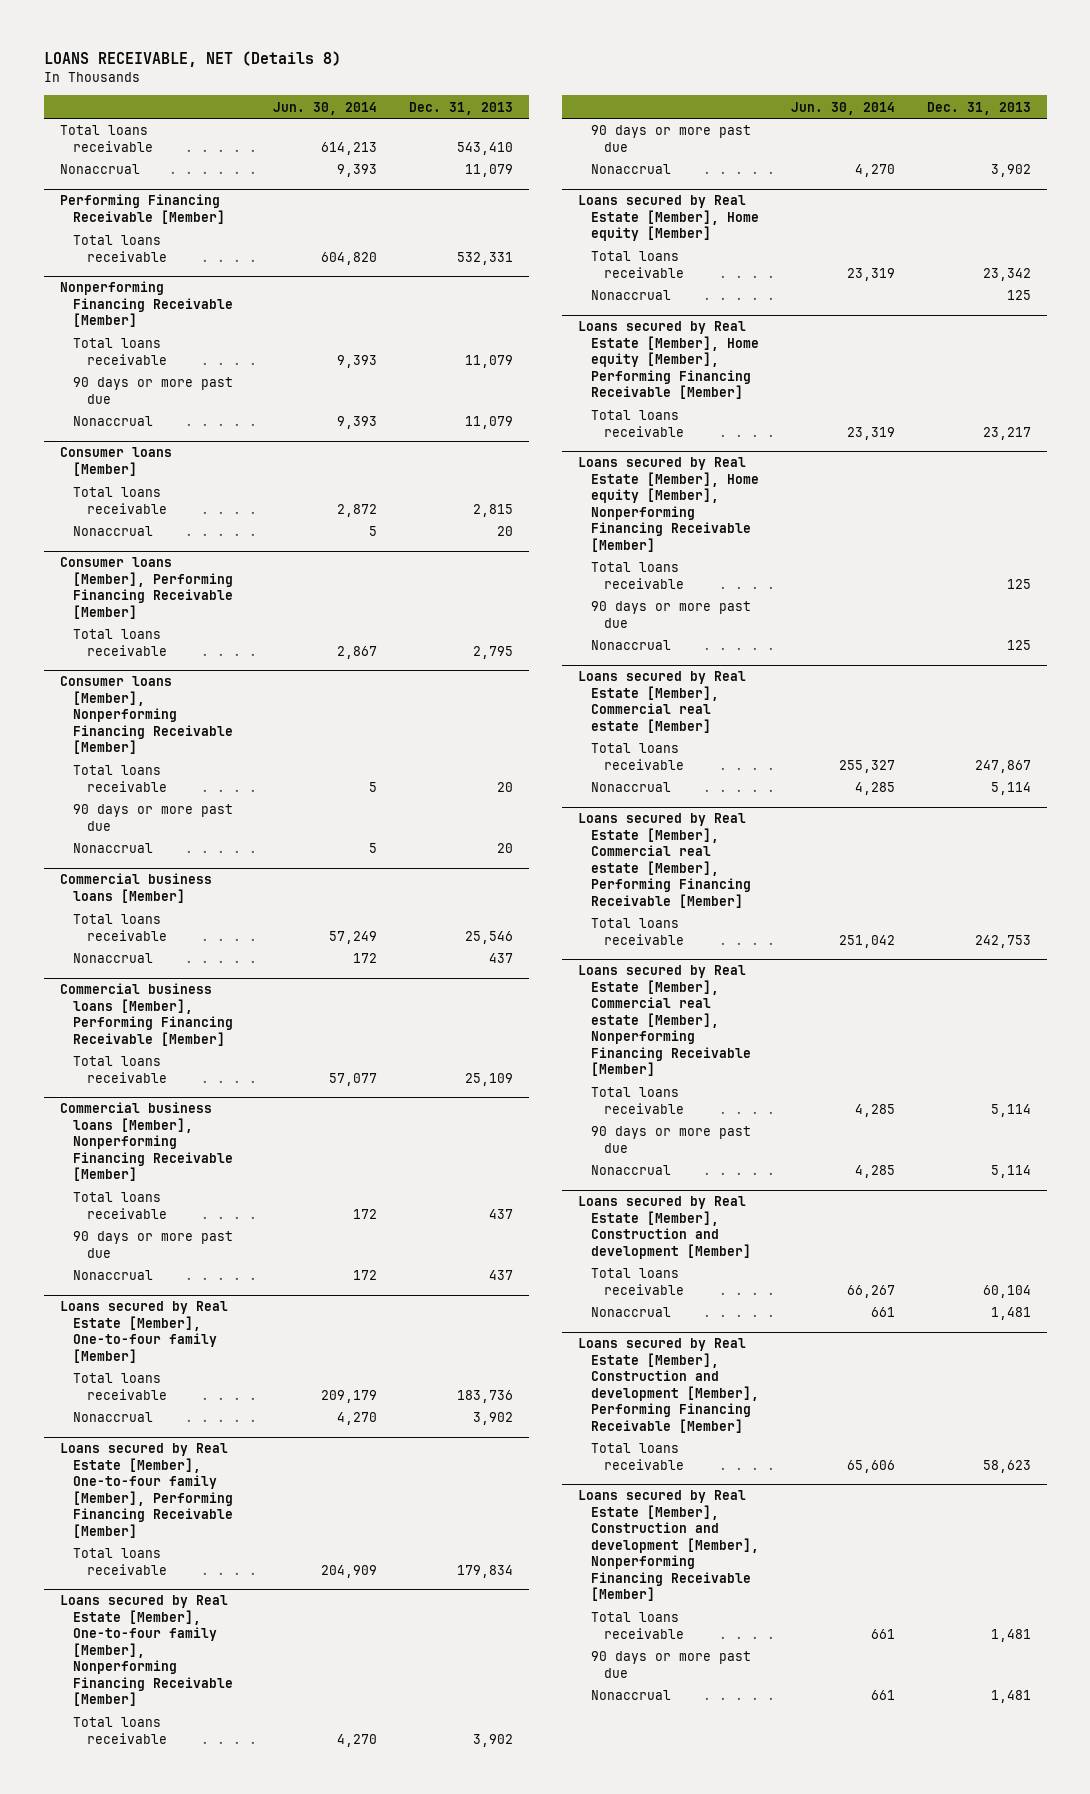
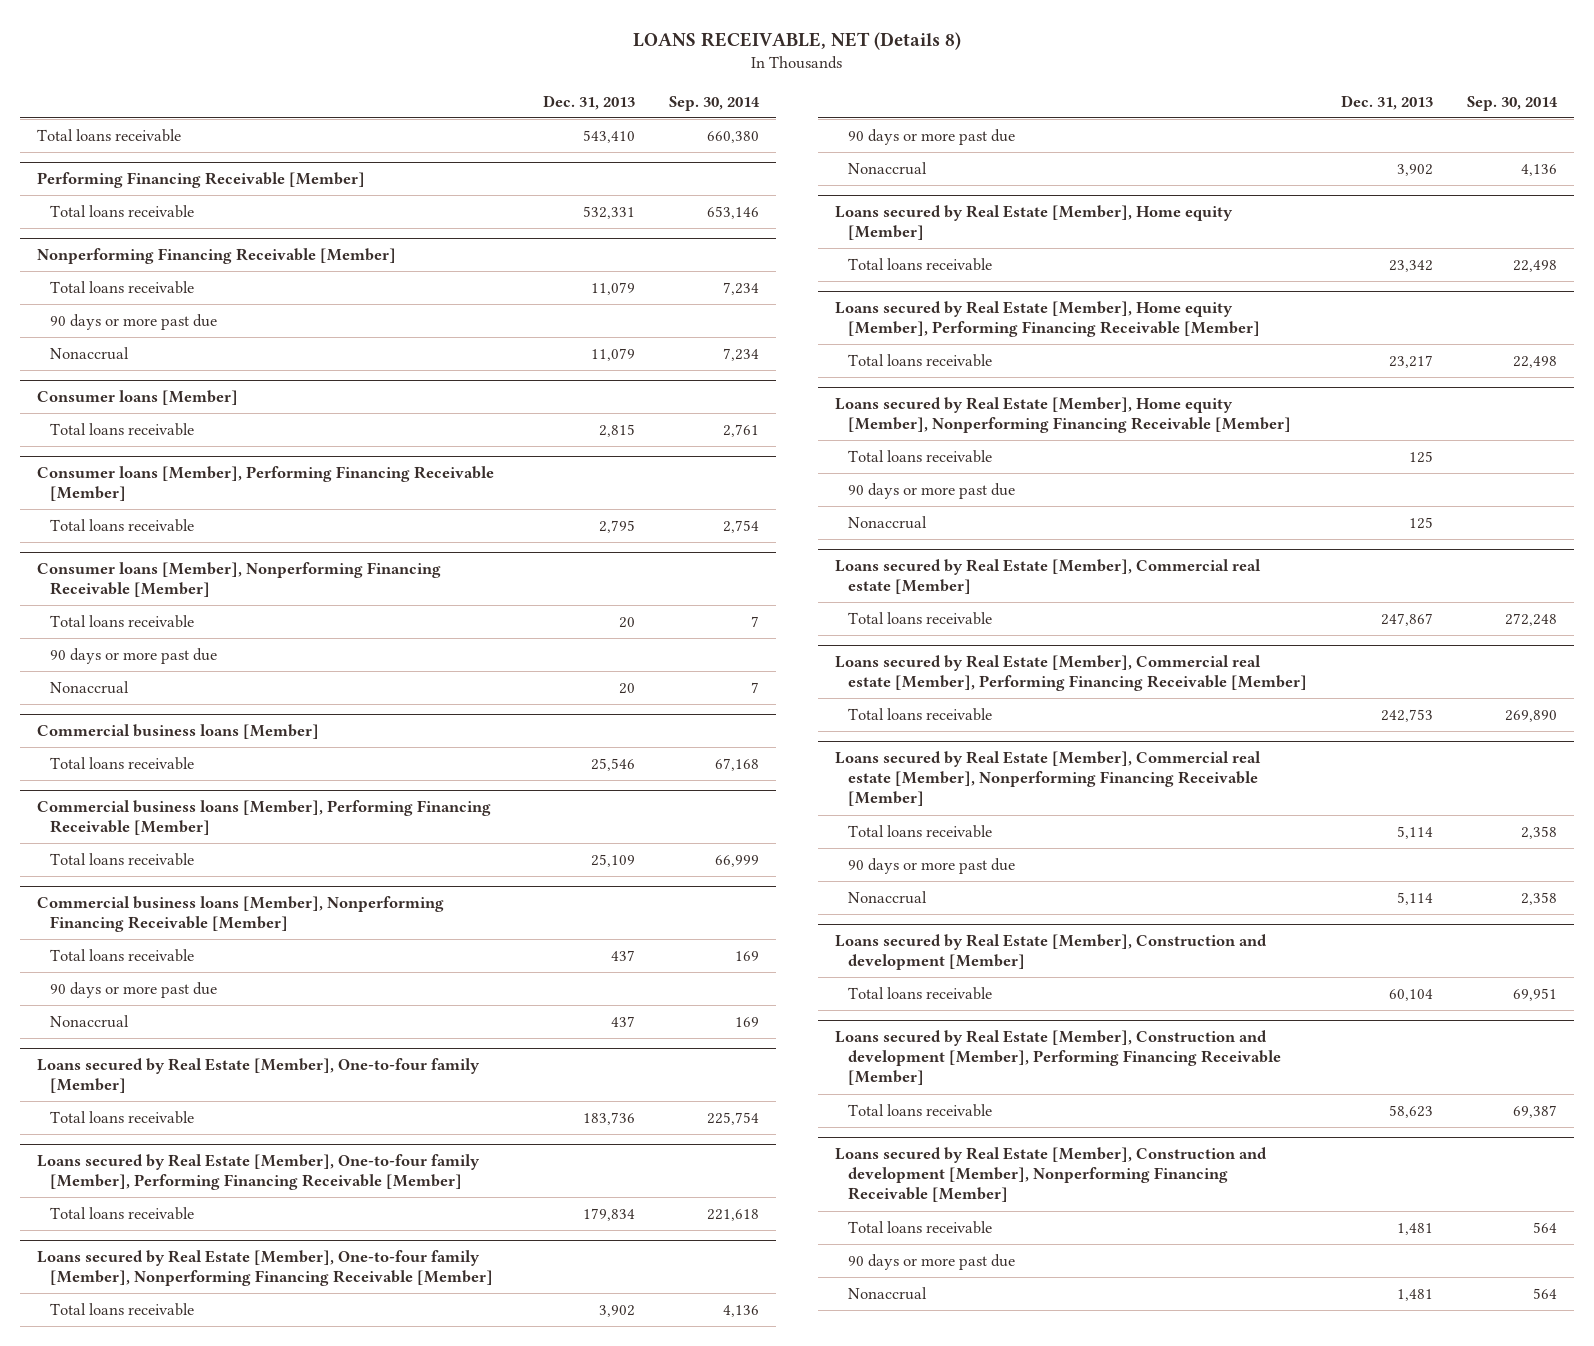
[273,101,378,115] Jun. 30, 2014 -> none
none -> [669,95,761,111] Sep. 30, 2014
[59,164,140,175] Nonaccrual -> none
[73,526,154,537] Nonaccrual -> none
[73,953,154,964] Nonaccrual -> none
[73,1412,154,1423] Nonaccrual -> none
[591,290,672,301] Nonaccrual -> none
[591,782,672,793] Nonaccrual -> none
[591,1307,672,1318] Nonaccrual -> none

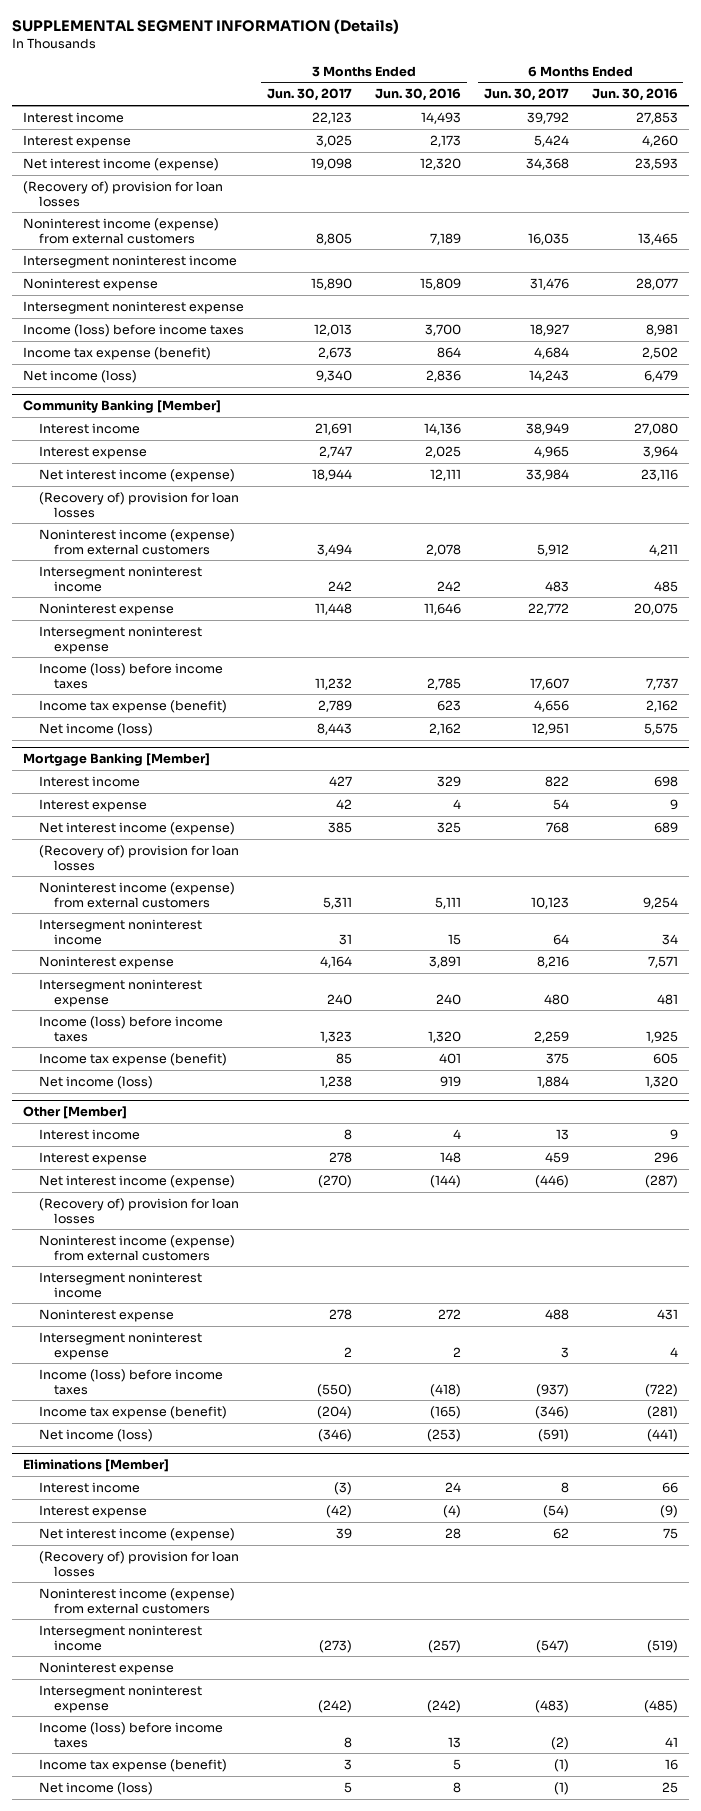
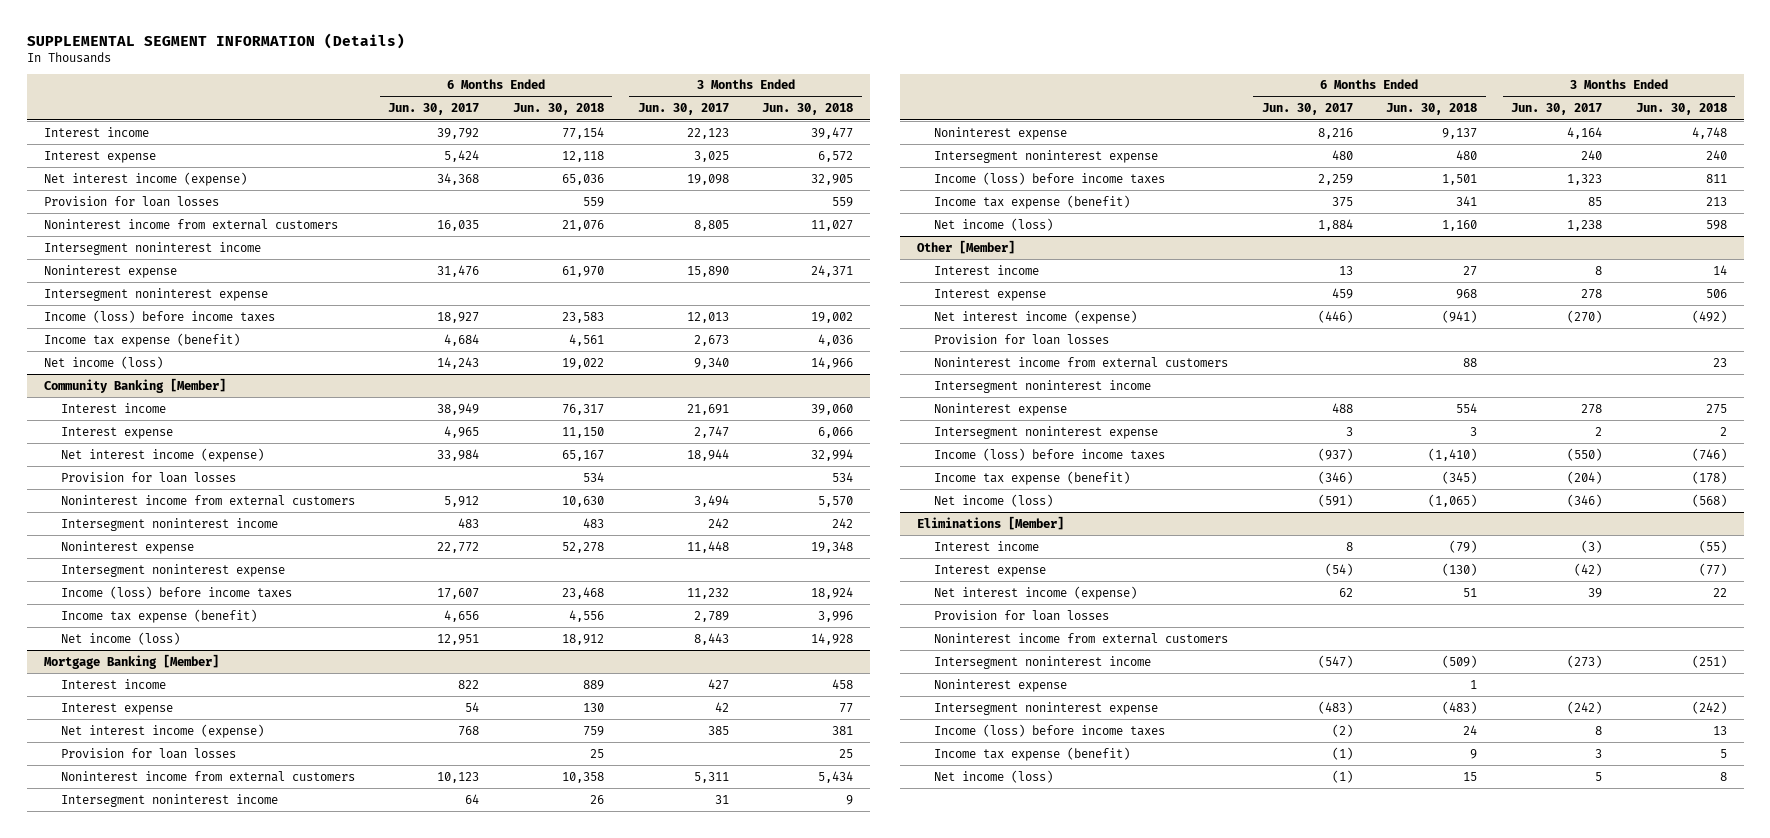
[374,88,461,102] Jun. 30, 2016 -> none
[591,88,678,102] Jun. 30, 2016 -> none
none -> [512,103,604,116] Jun. 30, 2018
none -> [762,103,854,116] Jun. 30, 2018
[22,180,223,207] (Recovery of) provision for loan losses -> [43,195,219,207] Provision for loan losses
[22,217,219,244] Noninterest income (expense) from external customers -> [43,218,338,230] Noninterest income from external customers
[38,491,239,518] (Recovery of) provision for loan losses -> [60,471,236,483] Provision for loan losses
[38,528,235,555] Noninterest income (expense) from external customers -> [60,494,355,506] Noninterest income from external customers
[38,844,239,871] (Recovery of) provision for loan losses -> [60,747,236,759] Provision for loan losses
[38,881,235,908] Noninterest income (expense) from external customers -> [60,770,355,782] Noninterest income from external customers
[38,1197,239,1224] (Recovery of) provision for loan losses -> [933,333,1109,345] Provision for loan losses
[38,1234,235,1261] Noninterest income (expense) from external customers -> [933,356,1228,368] Noninterest income from external customers
[38,1550,239,1577] (Recovery of) provision for loan losses -> [933,609,1109,621] Provision for loan losses
[38,1587,235,1614] Noninterest income (expense) from external customers -> [933,632,1228,644] Noninterest income from external customers

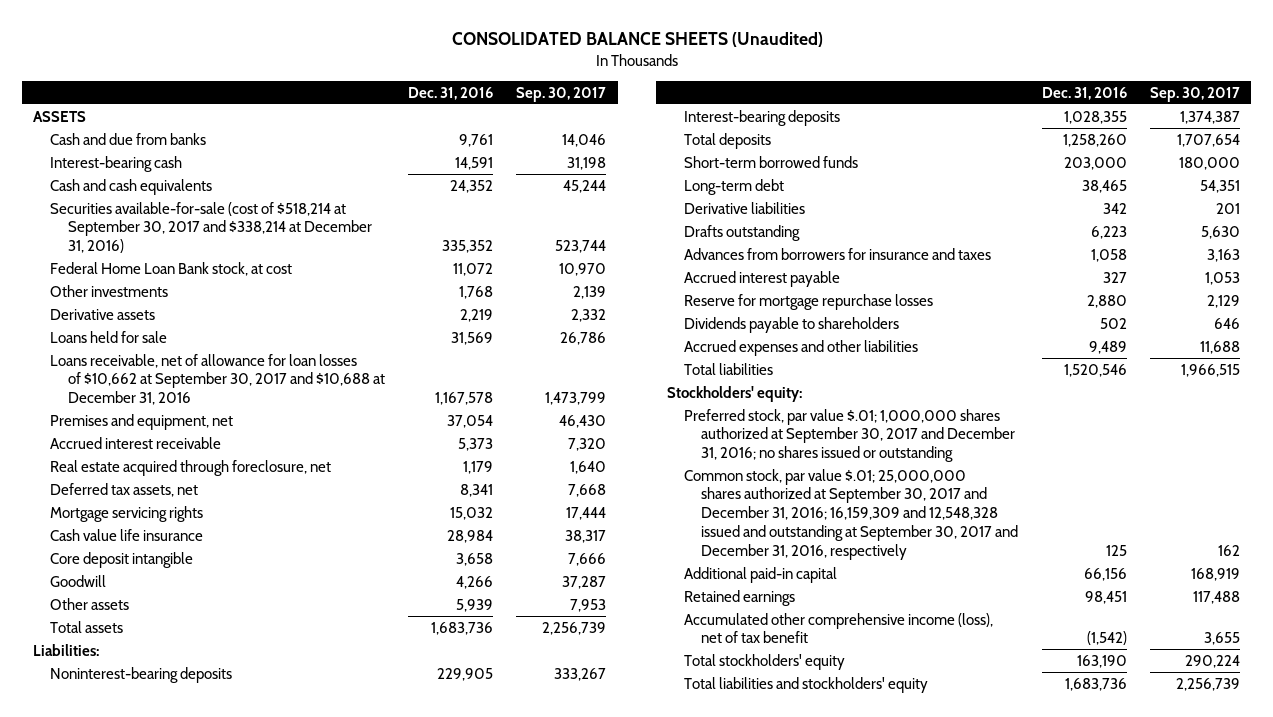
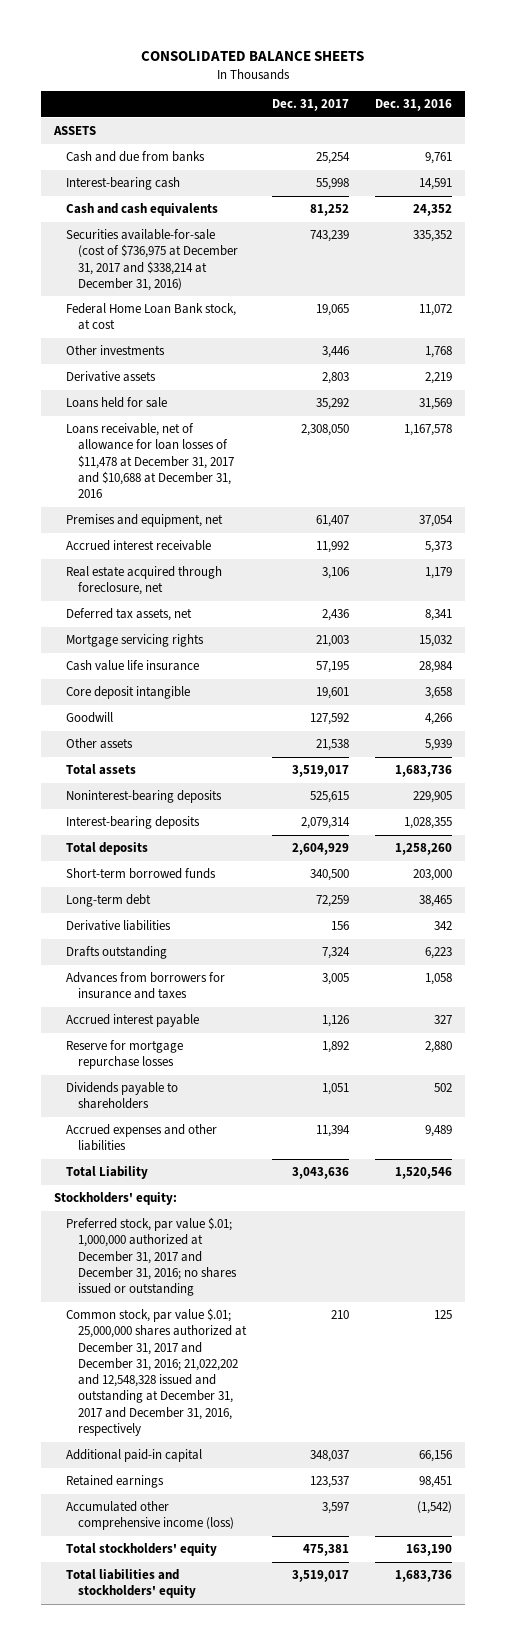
[451,32,823,48] CONSOLIDATED BALANCE SHEETS (Unaudited) -> [140,51,364,62] CONSOLIDATED BALANCE SHEETS
[515,86,606,102] Sep. 30, 2017 -> none
none -> [272,99,350,112] Dec. 31, 2017
[50,201,372,254] Securities available-for-sale (cost of $518,214 at September 30, 2017 and $338,214 at December 31, 2016) -> [66,229,239,291] Securities available-for-sale (cost of $736,975 at December 31, 2017 and $338,214 at December 31, 2016)
[50,353,385,406] Loans receivable, net of allowance for loan losses of $10,662 at September 30, 2017 and $10,688 at December 31, 2016 -> [66,423,235,499] Loans receivable, net of allowance for loan losses of $11,478 at December 31, 2017 and $10,688 at December 31, 2016
[33,643,100,656] Liabilities: -> none
[684,362,774,375] Total liabilities -> [66,1166,149,1180] Total Liability
[684,408,1016,463] Preferred stock, par value $.01; 1,000,000 shares authorized at September 30, 2017 and December 31, 2016; no shares issued or outstanding -> [66,1217,238,1297] Preferred stock, par value $.01; 1,000,000 authorized at December 31, 2017 and December 31, 2016; no shares issued or outstanding
[684,468,1019,560] Common stock, par value $.01; 25,000,000 shares authorized at September 30, 2017 and December 31, 2016; 16,159,309 and 12,548,328 issued and outstanding at September 30, 2017 and December 31, 2016, respectively -> [66,1308,248,1437] Common stock, par value $.01; 25,000,000 shares authorized at December 31, 2017 and December 31, 2016; 21,022,202 and 12,548,328 issued and outstanding at December 31, 2017 and December 31, 2016, respectively
[684,612,994,644] Accumulated other comprehensive income (loss), net of tax benefit -> [66,1501,235,1531] Accumulated other comprehensive income (loss)

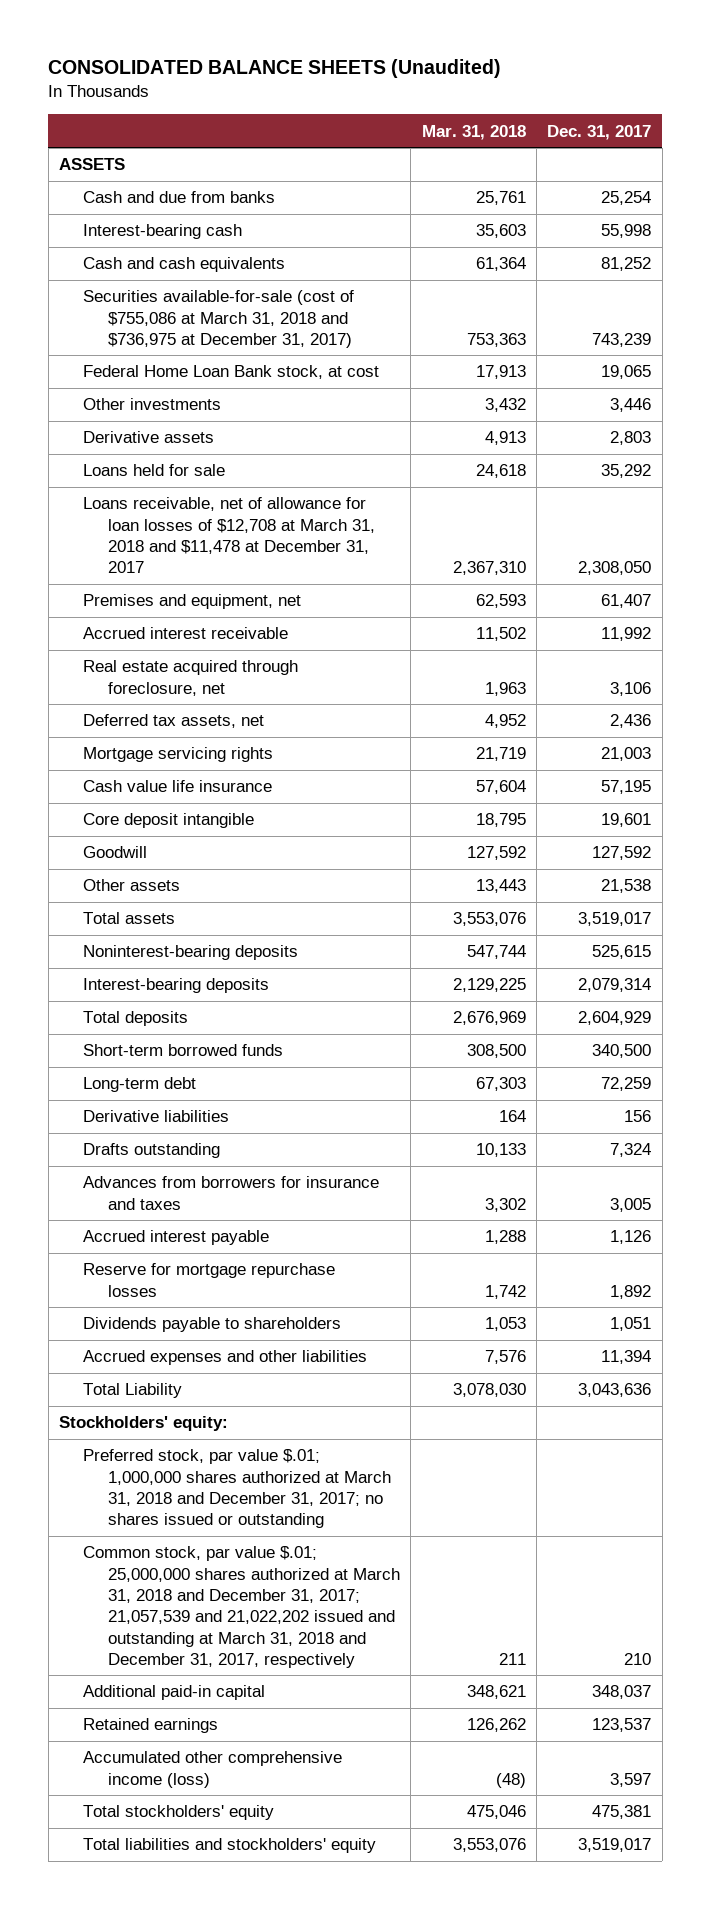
[140,51,364,62] CONSOLIDATED BALANCE SHEETS -> [48,59,502,79] CONSOLIDATED BALANCE SHEETS (Unaudited)
[374,99,452,112] Dec. 31, 2016 -> none
none -> [421,124,526,140] Mar. 31, 2018
[66,229,239,291] Securities available-for-sale (cost of $736,975 at December 31, 2017 and $338,214 at December 31, 2016) -> [83,290,355,348] Securities available-for-sale (cost of $755,086 at March 31, 2018 and $736,975 at December 31, 2017)
[66,423,235,499] Loans receivable, net of allowance for loan losses of $11,478 at December 31, 2017 and $10,688 at December 31, 2016 -> [83,497,375,574] Loans receivable, net of allowance for loan losses of $12,708 at March 31, 2018 and $11,478 at December 31, 2017
[66,1217,238,1297] Preferred stock, par value $.01; 1,000,000 authorized at December 31, 2017 and December 31, 2016; no shares issued or outstanding -> [83,1449,391,1529] Preferred stock, par value $.01; 1,000,000 shares authorized at March 31, 2018 and December 31, 2017; no shares issued or outstanding
[66,1308,248,1437] Common stock, par value $.01; 25,000,000 shares authorized at December 31, 2017 and December 31, 2016; 21,022,202 and 12,548,328 issued and outstanding at December 31, 2017 and December 31, 2016, respectively -> [83,1546,400,1668] Common stock, par value $.01; 25,000,000 shares authorized at March 31, 2018 and December 31, 2017; 21,057,539 and 21,022,202 issued and outstanding at March 31, 2018 and December 31, 2017, respectively

